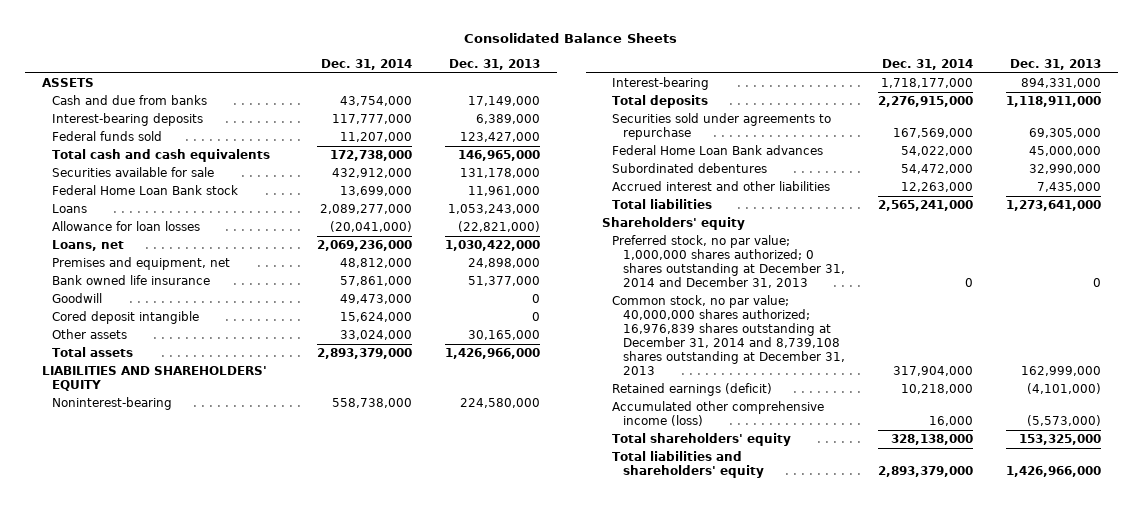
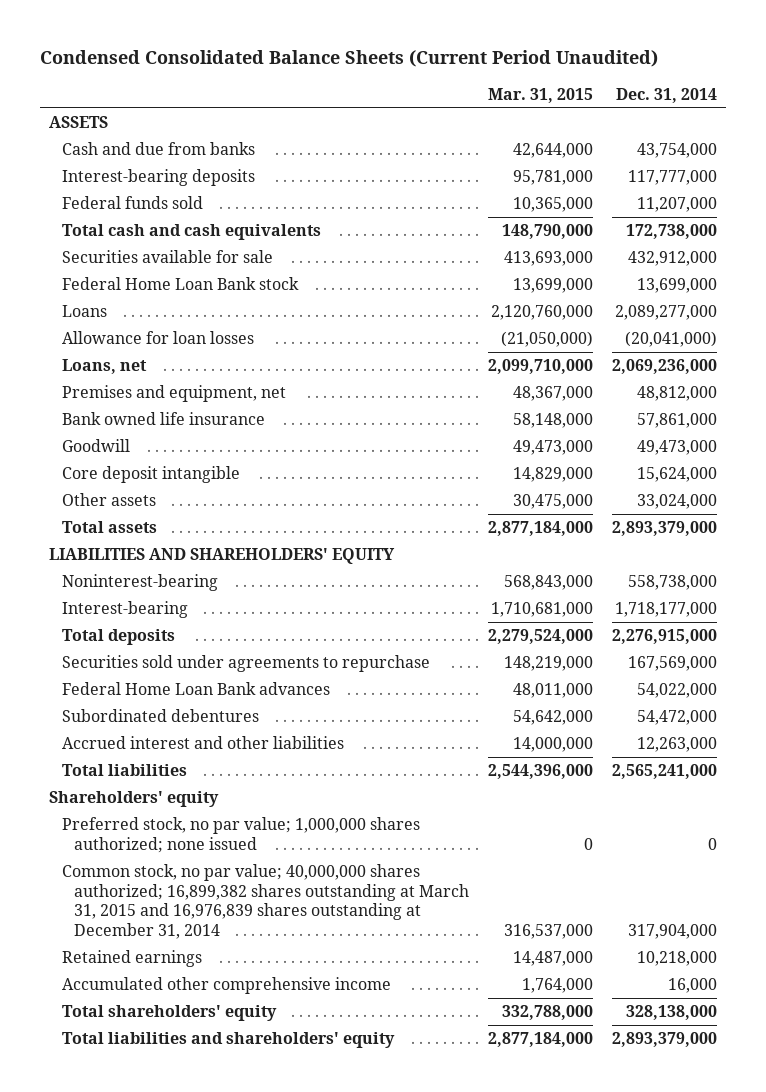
[464,33,678,44] Consolidated Balance Sheets -> [39,50,658,68] Condensed Consolidated Balance Sheets (Current Period Unaudited)
[449,58,541,70] Dec. 31, 2013 -> none
none -> [487,87,593,103] Mar. 31, 2015
[51,311,199,325] Cored deposit intangible -> [61,466,240,484] Core deposit intangible
[612,235,845,289] Preferred stock, no par value; 1,000,000 shares authorized; 0 shares outstanding at December 31, 2014 and December 31, 2013 -> [61,817,420,853] Preferred stock, no par value; 1,000,000 shares authorized; none issued
[612,295,845,375] Common stock, no par value; 40,000,000 shares authorized; 16,976,839 shares outstanding at December 31, 2014 and 8,739,108 shares outstanding at December 31, 2013 -> [61,864,470,939] Common stock, no par value; 40,000,000 shares authorized; 16,899,382 shares outstanding at March 31, 2015 and 16,976,839 shares outstanding at December 31, 2014
[612,383,773,397] Retained earnings (deficit) -> [61,950,202,968] Retained earnings
[612,401,825,427] Accumulated other comprehensive income (loss) -> [61,977,391,995] Accumulated other comprehensive income

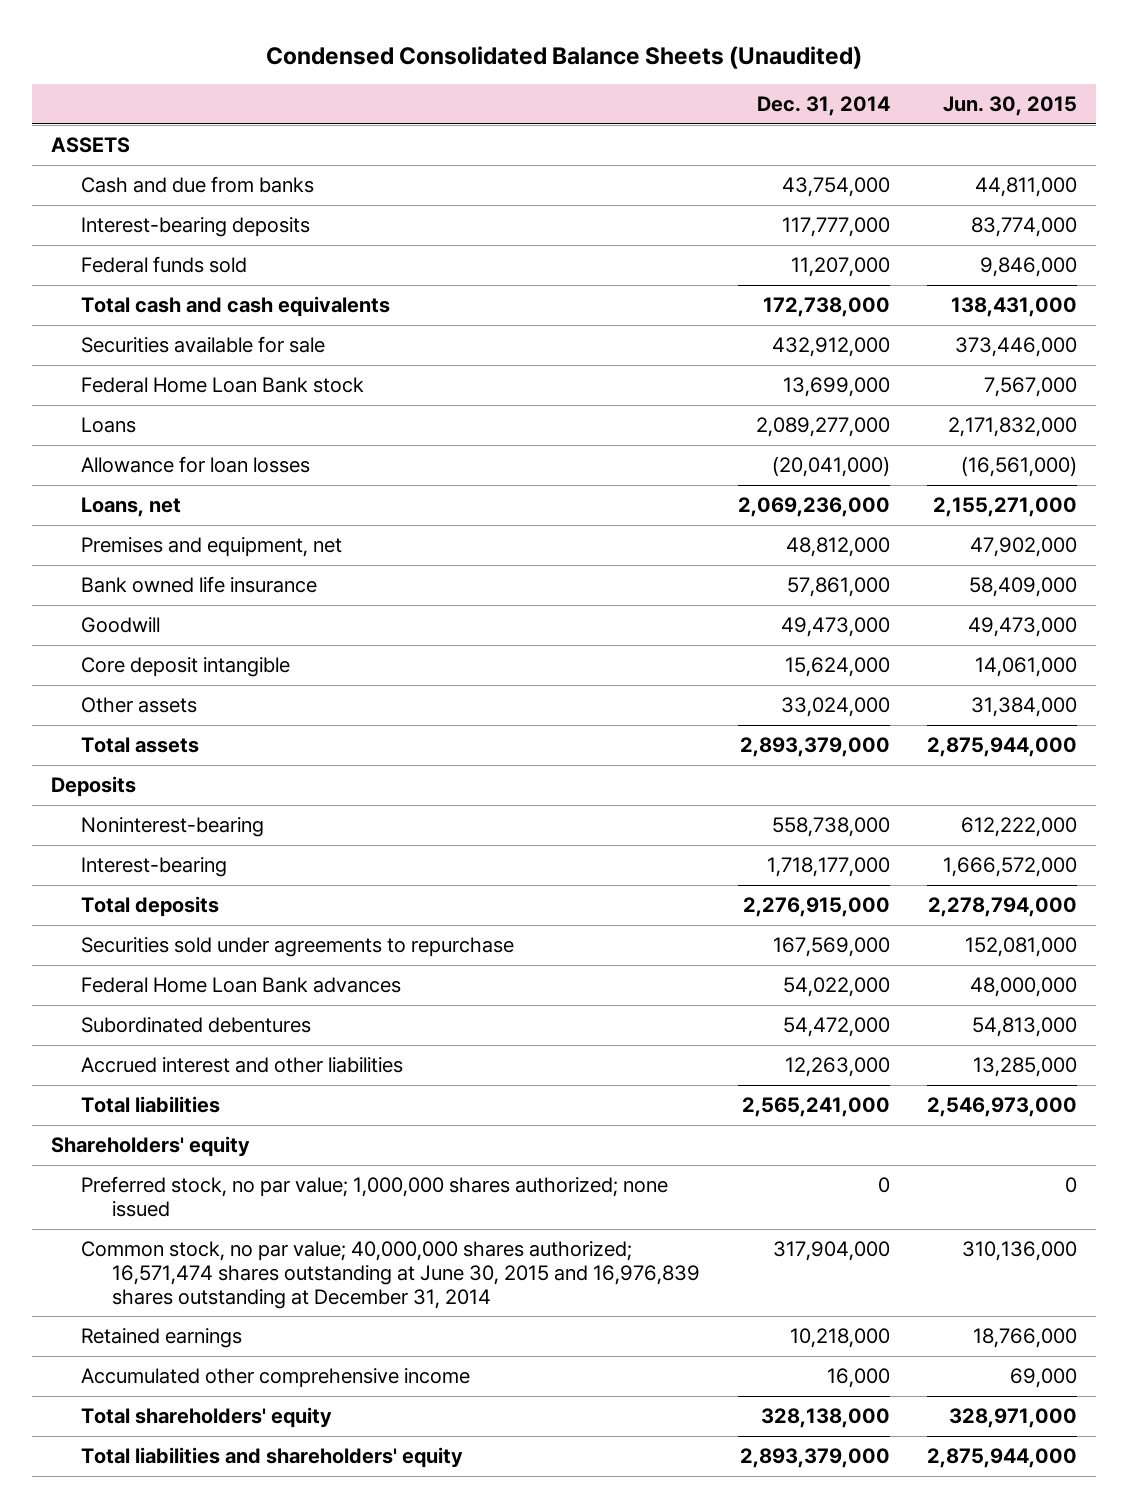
[39,50,658,68] Condensed Consolidated Balance Sheets (Current Period Unaudited) -> [266,45,863,69] Condensed Consolidated Balance Sheets (Unaudited)
[487,87,593,103] Mar. 31, 2015 -> none
none -> [943,96,1078,117] Jun. 30, 2015
[49,548,396,565] LIABILITIES AND SHAREHOLDERS' EQUITY -> none
none -> [50,776,136,798] Deposits
[61,864,470,939] Common stock, no par value; 40,000,000 shares authorized; 16,899,382 shares outstanding at March 31, 2015 and 16,976,839 shares outstanding at December 31, 2014 -> [81,1241,700,1309] Common stock, no par value; 40,000,000 shares authorized; 16,571,474 shares outstanding at June 30, 2015 and 16,976,839 shares outstanding at December 31, 2014

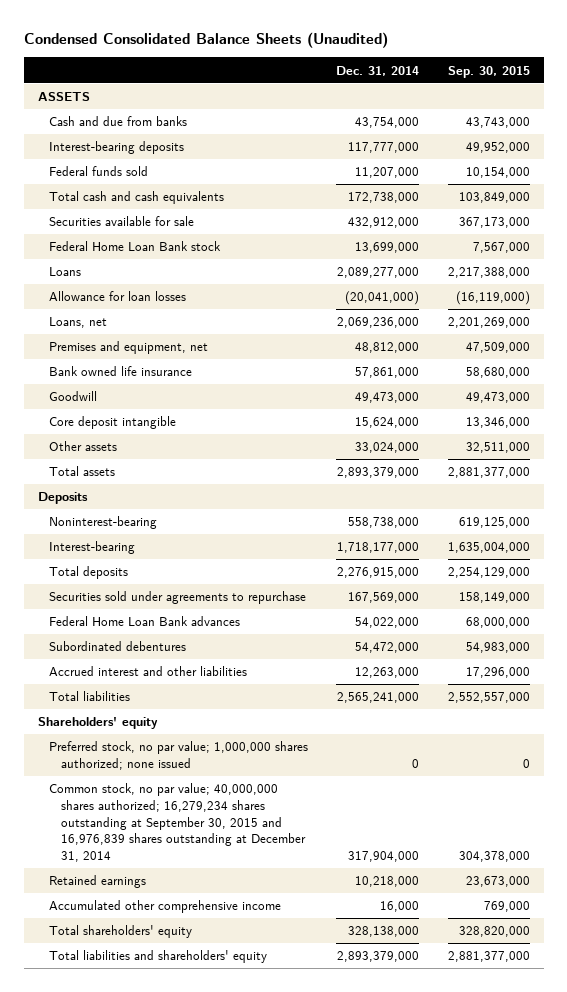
[943,96,1078,117] Jun. 30, 2015 -> none
none -> [447,65,530,78] Sep. 30, 2015
[81,1241,700,1309] Common stock, no par value; 40,000,000 shares authorized; 16,571,474 shares outstanding at June 30, 2015 and 16,976,839 shares outstanding at December 31, 2014 -> [49,783,306,863] Common stock, no par value; 40,000,000 shares authorized; 16,279,234 shares outstanding at September 30, 2015 and 16,976,839 shares outstanding at December 31, 2014

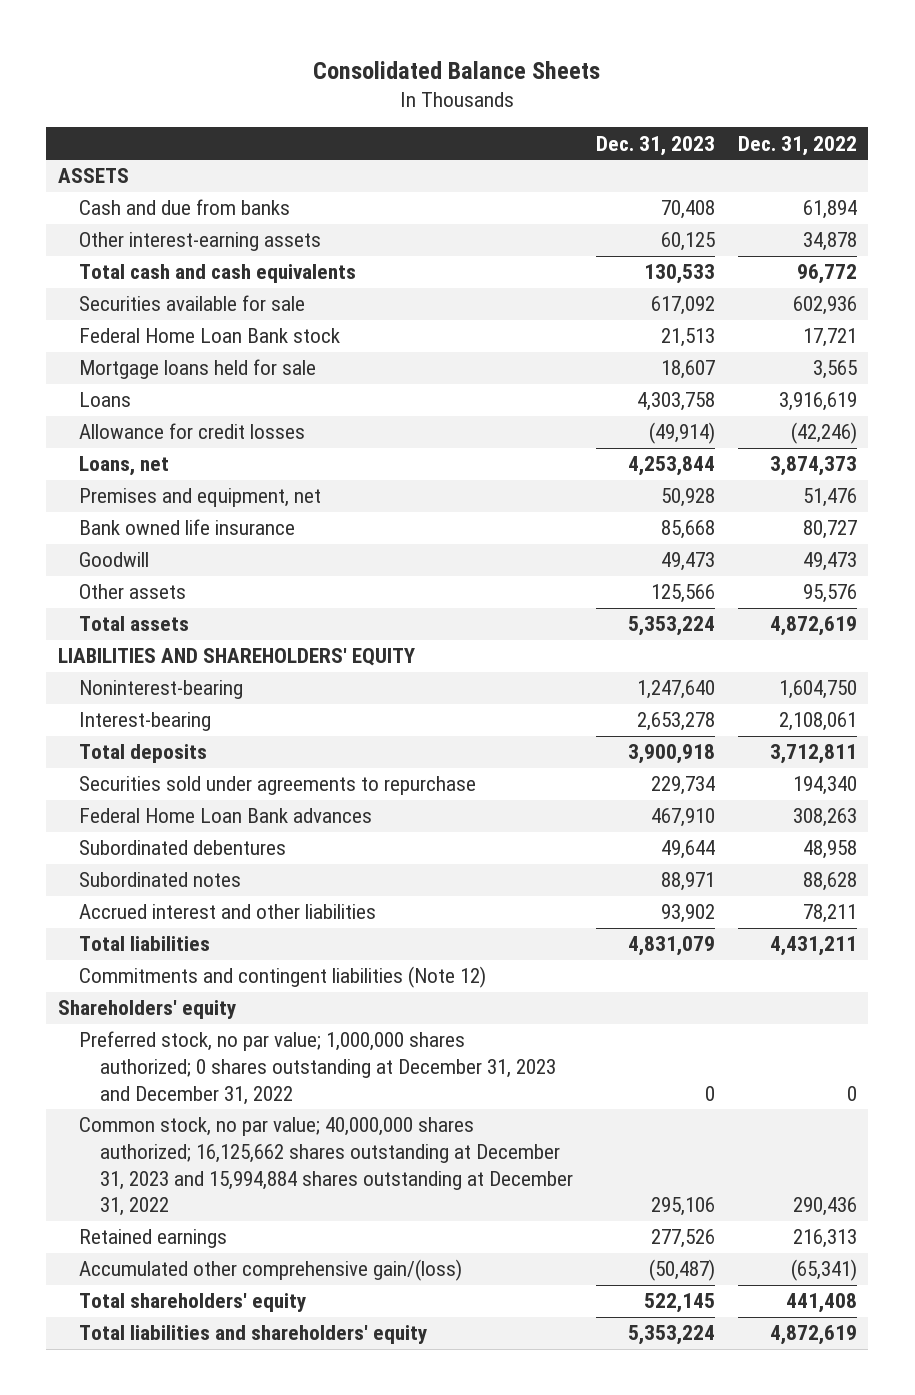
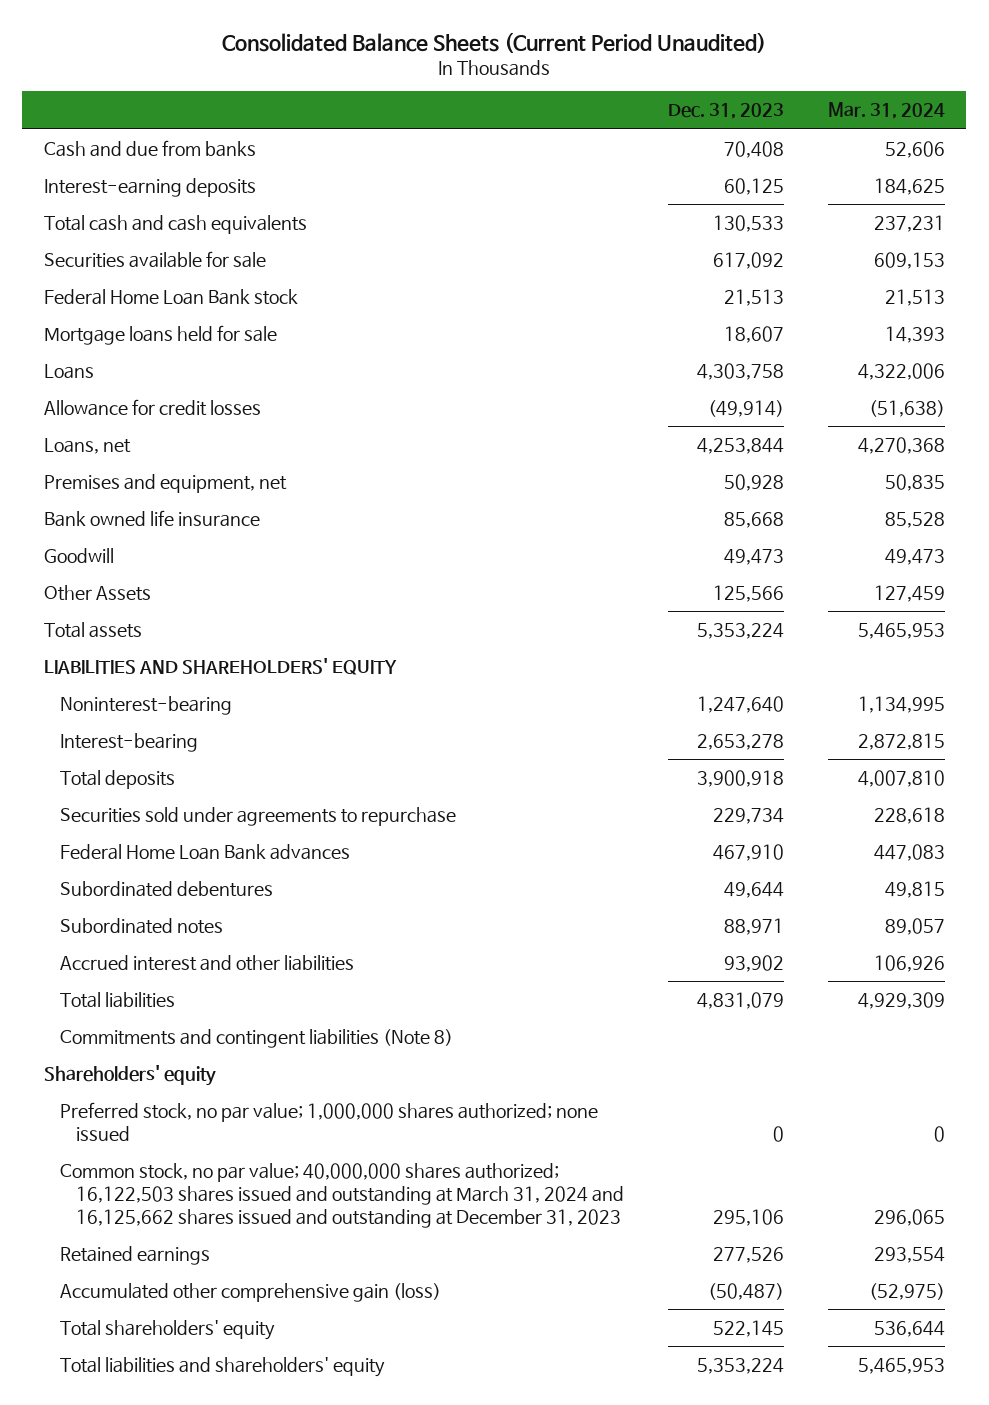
[313,60,601,79] Consolidated Balance Sheets -> [222,31,767,53] Consolidated Balance Sheets (Current Period Unaudited)
[737,135,857,156] Dec. 31, 2022 -> none
none -> [827,102,945,120] Mar. 31, 2024
[57,168,129,184] ASSETS -> none
[78,232,321,252] Other interest-earning assets -> [43,177,256,197] Interest-earning deposits
[78,584,186,600] Other assets -> [43,584,151,601] Other Assets
[78,966,486,989] Commitments and contingent liabilities (Note 12) -> [60,1028,454,1048] Commitments and contingent liabilities (Note 8)
[78,1031,557,1105] Preferred stock, no par value; 1,000,000 shares authorized; 0 shares outstanding at December 31, 2023 and December 31, 2022 -> [60,1101,599,1141] Preferred stock, no par value; 1,000,000 shares authorized; none issued
[78,1117,574,1217] Common stock, no par value; 40,000,000 shares authorized; 16,125,662 shares outstanding at December 31, 2023 and 15,994,884 shares outstanding at December 31, 2022 -> [60,1162,625,1228] Common stock, no par value; 40,000,000 shares authorized; 16,122,503 shares issued and outstanding at March 31, 2024 and 16,125,662 shares issued and outstanding at December 31, 2023
[78,1259,462,1282] Accumulated other comprehensive gain/(loss) -> [60,1282,442,1302] Accumulated other comprehensive gain (loss)

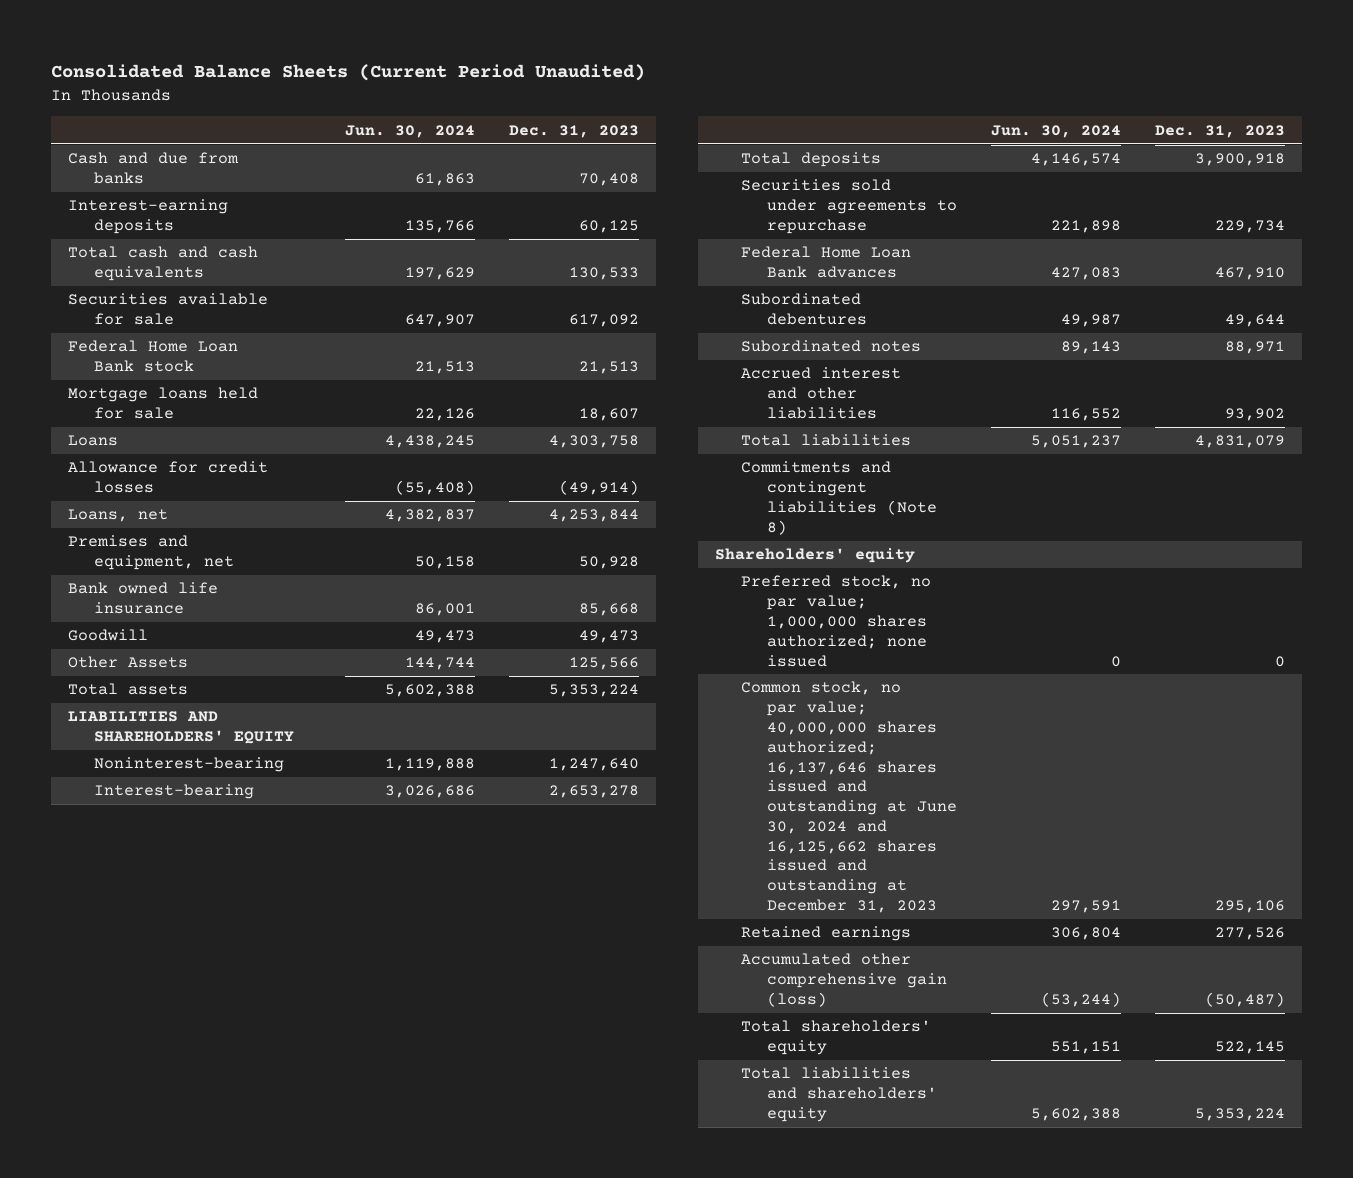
[827,102,945,120] Mar. 31, 2024 -> none
none -> [344,124,475,138] Jun. 30, 2024
[60,1162,625,1228] Common stock, no par value; 40,000,000 shares authorized; 16,122,503 shares issued and outstanding at March 31, 2024 and 16,125,662 shares issued and outstanding at December 31, 2023 -> [740,681,958,913] Common stock, no par value; 40,000,000 shares authorized; 16,137,646 shares issued and outstanding at June 30, 2024 and 16,125,662 shares issued and outstanding at December 31, 2023

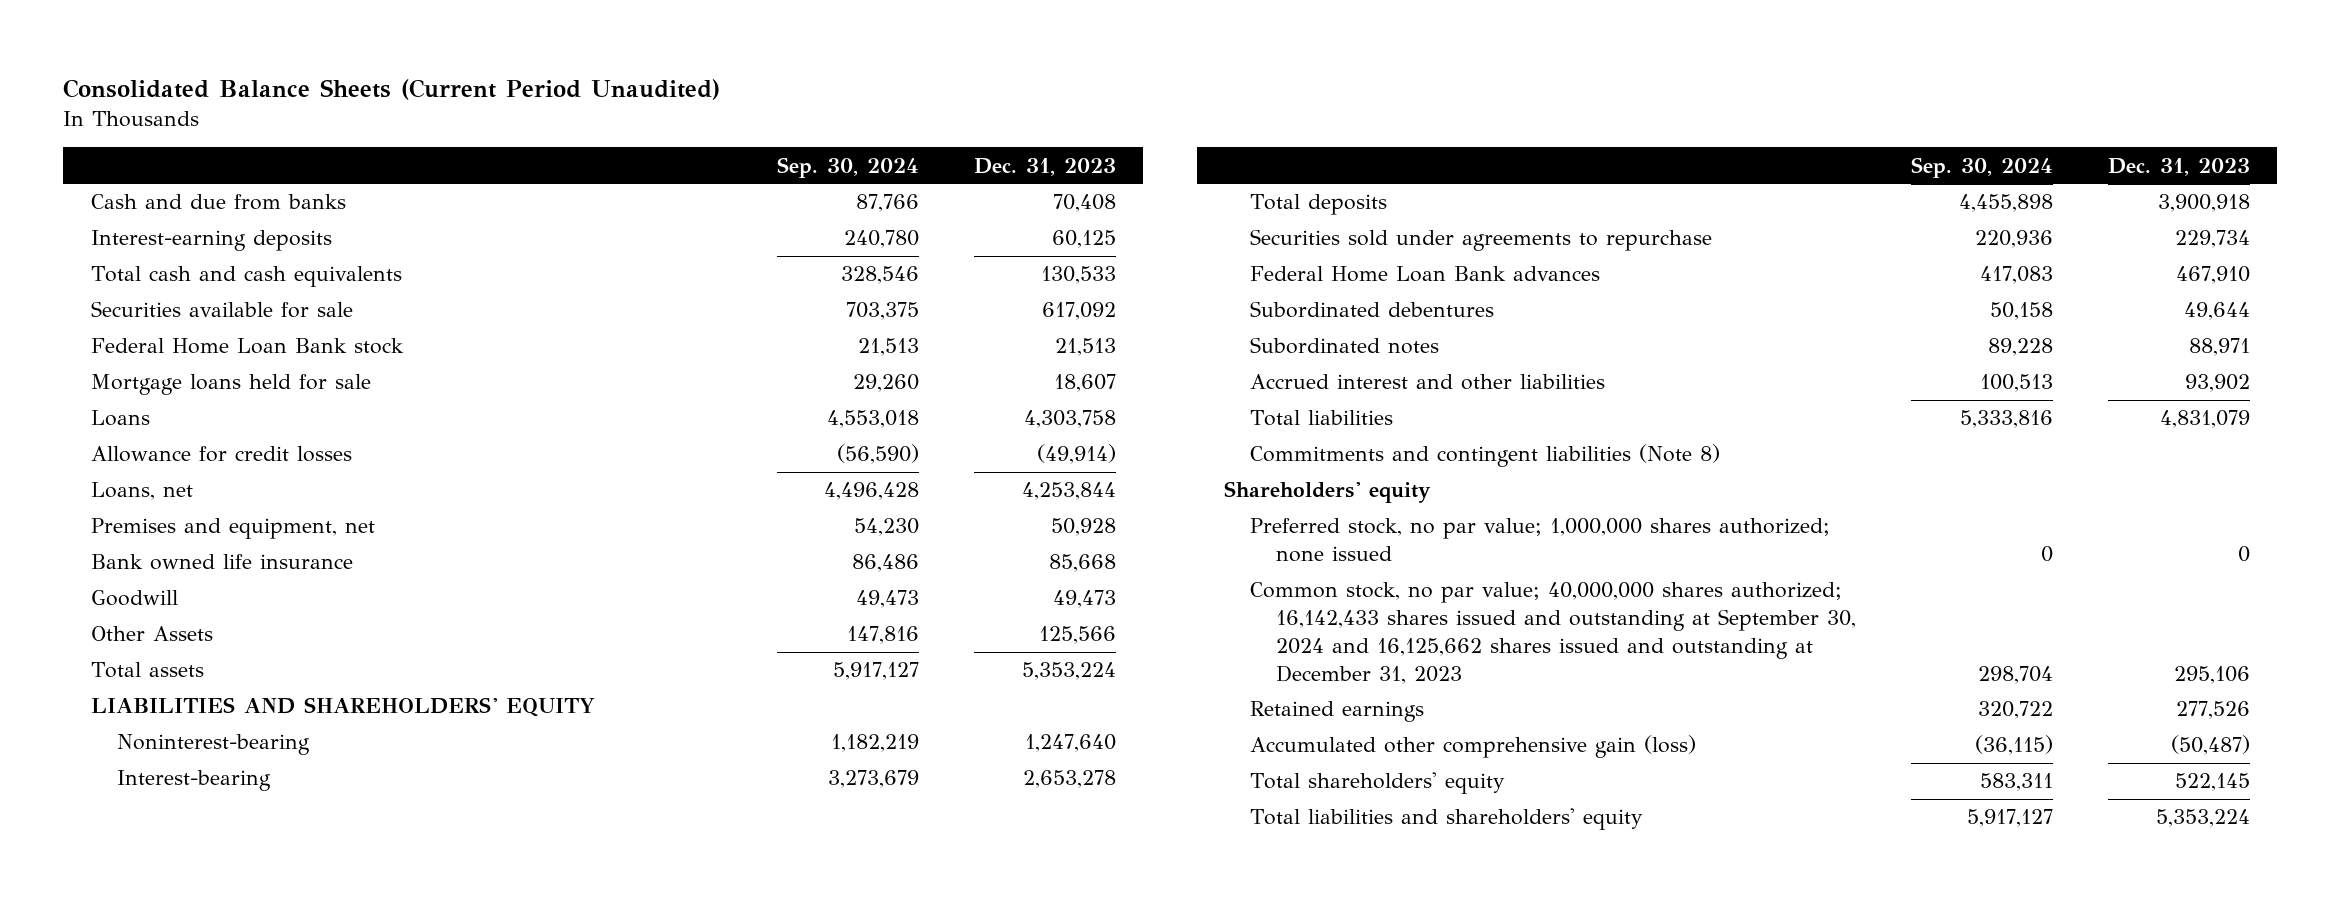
[344,124,475,138] Jun. 30, 2024 -> none
none -> [777,156,920,178] Sep. 30, 2024
[740,681,958,913] Common stock, no par value; 40,000,000 shares authorized; 16,137,646 shares issued and outstanding at June 30, 2024 and 16,125,662 shares issued and outstanding at December 31, 2023 -> [1250,582,1857,684] Common stock, no par value; 40,000,000 shares authorized; 16,142,433 shares issued and outstanding at September 30, 2024 and 16,125,662 shares issued and outstanding at December 31, 2023

